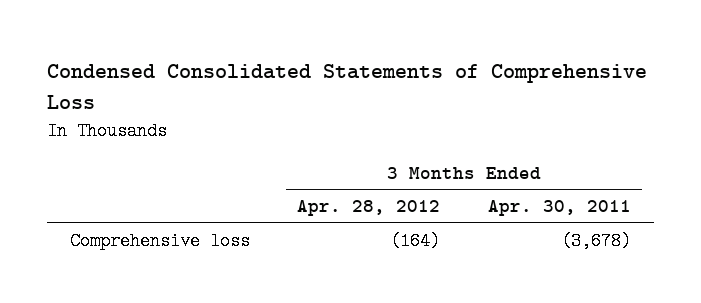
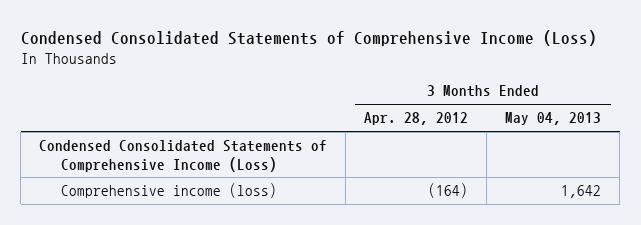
[46,63,647,110] Condensed Consolidated Statements of Comprehensive Loss -> [20,30,597,47] Condensed Consolidated Statements of Comprehensive Income (Loss)
[487,200,631,217] Apr. 30, 2011 -> none
none -> [505,112,602,126] May 04, 2013
none -> [39,140,328,172] Condensed Consolidated Statements of Comprehensive Income (Loss)
[70,231,251,250] Comprehensive loss -> [61,183,278,199] Comprehensive income (loss)

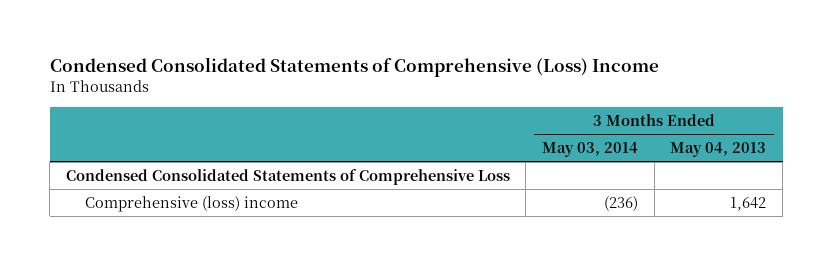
[20,30,597,47] Condensed Consolidated Statements of Comprehensive Income (Loss) -> [49,57,659,78] Condensed Consolidated Statements of Comprehensive (Loss) Income
[364,112,469,126] Apr. 28, 2012 -> none
none -> [542,142,639,158] May 03, 2014
[39,140,328,172] Condensed Consolidated Statements of Comprehensive Income (Loss) -> [65,168,510,185] Condensed Consolidated Statements of Comprehensive Loss
[61,183,278,199] Comprehensive income (loss) -> [85,195,299,212] Comprehensive (loss) income

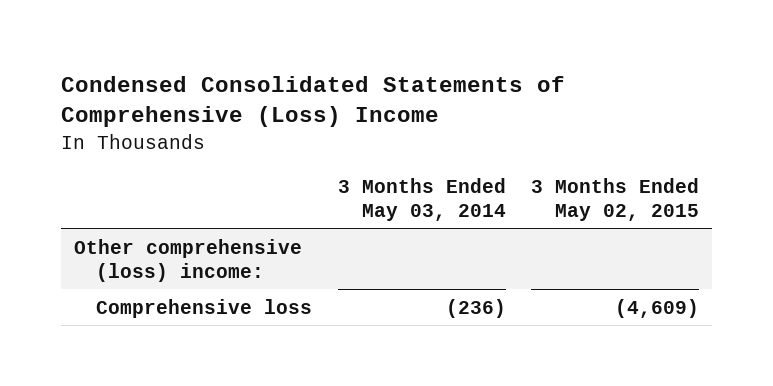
[670,142,767,158] May 04, 2013 -> none
none -> [531,177,700,221] 3 Months Ended May 02, 2015
[65,168,510,185] Condensed Consolidated Statements of Comprehensive Loss -> none
none -> [73,238,302,282] Other comprehensive (loss) income:
[85,195,299,212] Comprehensive (loss) income -> [95,298,312,318] Comprehensive loss

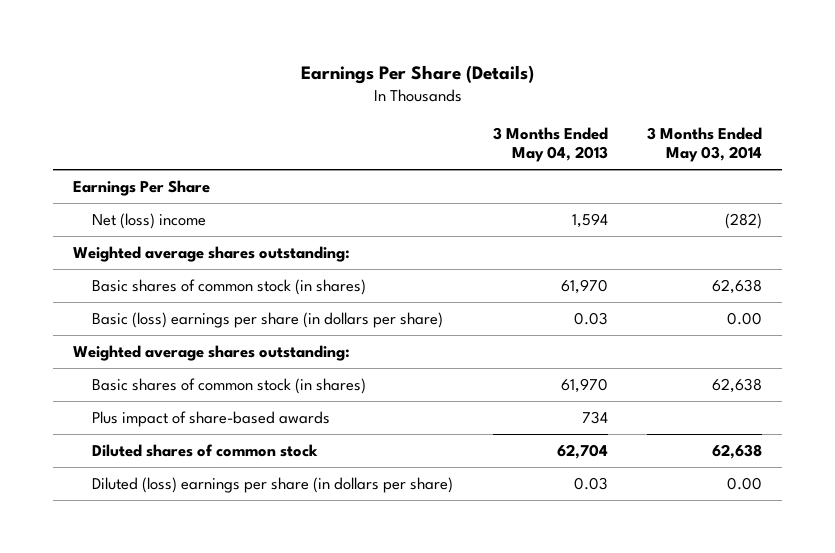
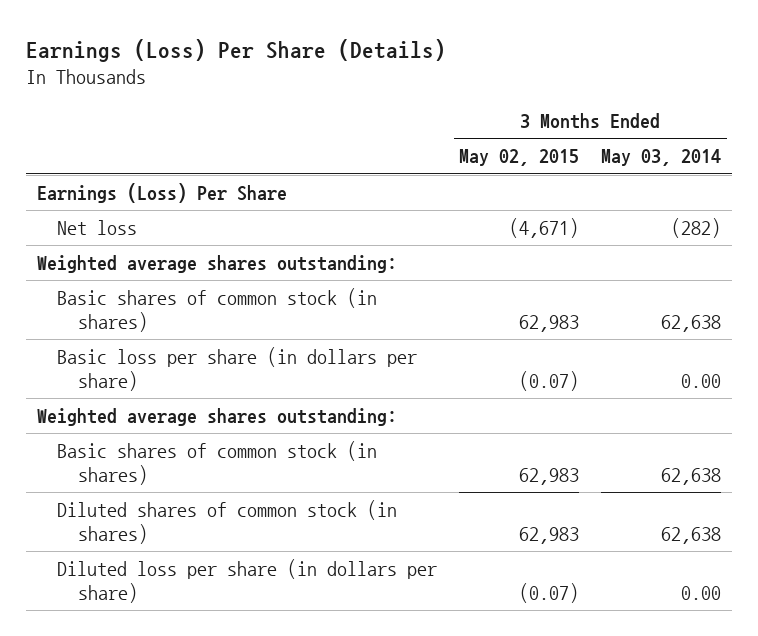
[300,64,534,84] Earnings Per Share (Details) -> [25,38,446,62] Earnings (Loss) Per Share (Details)
[492,126,608,163] 3 Months Ended May 04, 2013 -> none
none -> [459,149,580,167] May 02, 2015
[72,179,210,196] Earnings Per Share -> [36,182,287,203] Earnings (Loss) Per Share
[92,212,207,229] Net (loss) income -> [57,219,138,235] Net loss
[92,311,444,328] Basic (loss) earnings per share (in dollars per share) -> [57,346,418,392] Basic loss per share (in dollars per share)
[92,410,331,427] Plus impact of share-based awards -> none
[92,443,319,457] Diluted shares of common stock -> [57,499,398,545] Diluted shares of common stock (in shares)
[92,476,454,493] Diluted (loss) earnings per share (in dollars per share) -> [57,558,438,604] Diluted loss per share (in dollars per share)

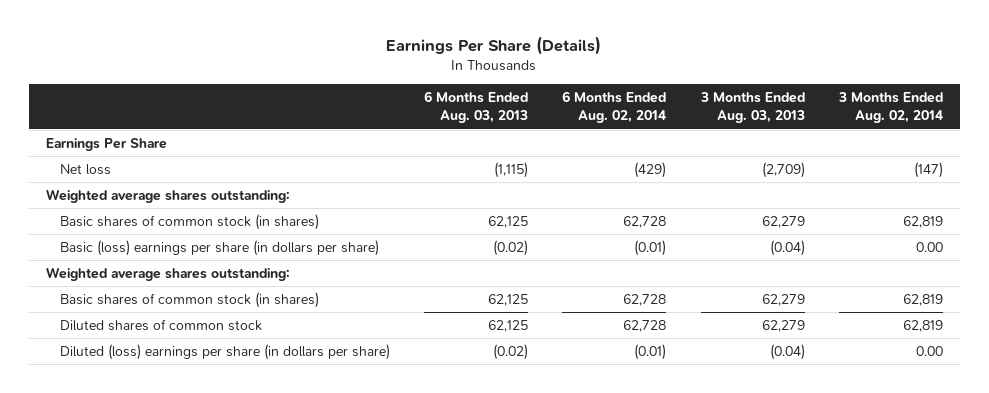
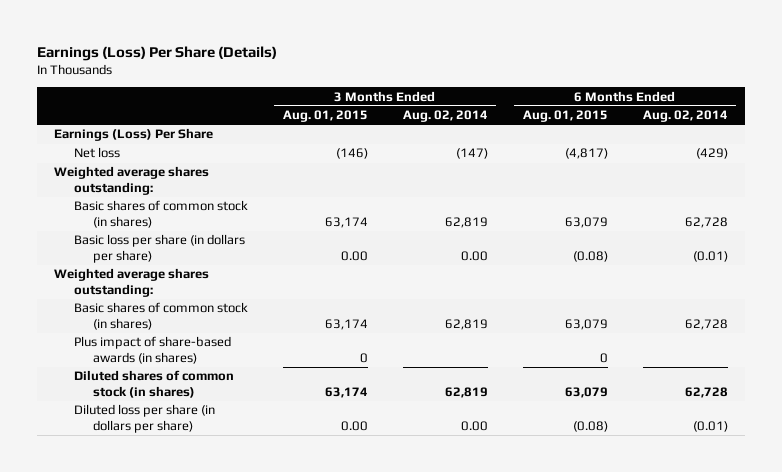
[386,35,602,55] Earnings Per Share (Details) -> [36,45,277,61] Earnings (Loss) Per Share (Details)
[424,91,529,124] 6 Months Ended Aug. 03, 2013 -> none
[699,92,805,124] 3 Months Ended Aug. 03, 2013 -> none
none -> [282,110,368,123] Aug. 01, 2015
none -> [522,110,608,123] Aug. 01, 2015
[45,138,167,152] Earnings Per Share -> [54,128,214,142] Earnings (Loss) Per Share
[59,240,379,257] Basic (loss) earnings per share (in dollars per share) -> [73,234,245,263] Basic loss per share (in dollars per share)
none -> [73,336,231,364] Plus impact of share-based awards (in shares)
[59,319,262,332] Diluted shares of common stock -> [73,370,234,398] Diluted shares of common stock (in shares)
[59,344,390,361] Diluted (loss) earnings per share (in dollars per share) -> [73,404,215,433] Diluted loss per share (in dollars per share)

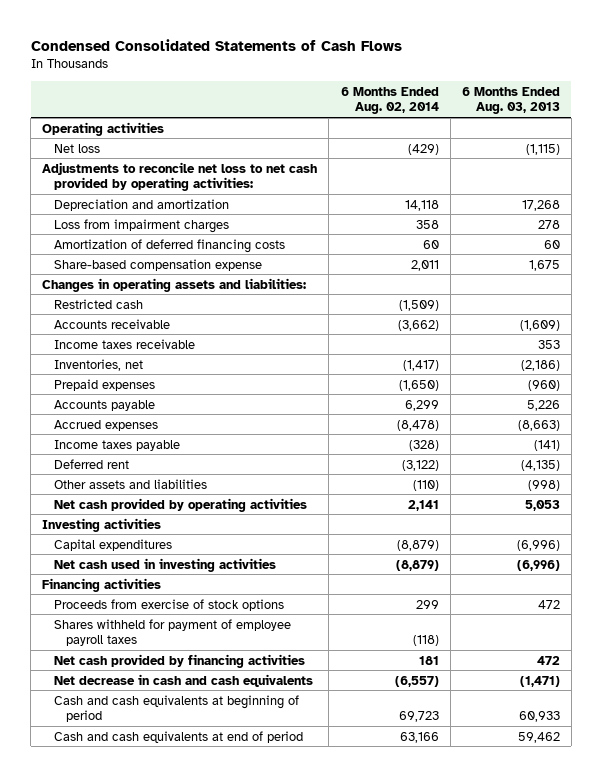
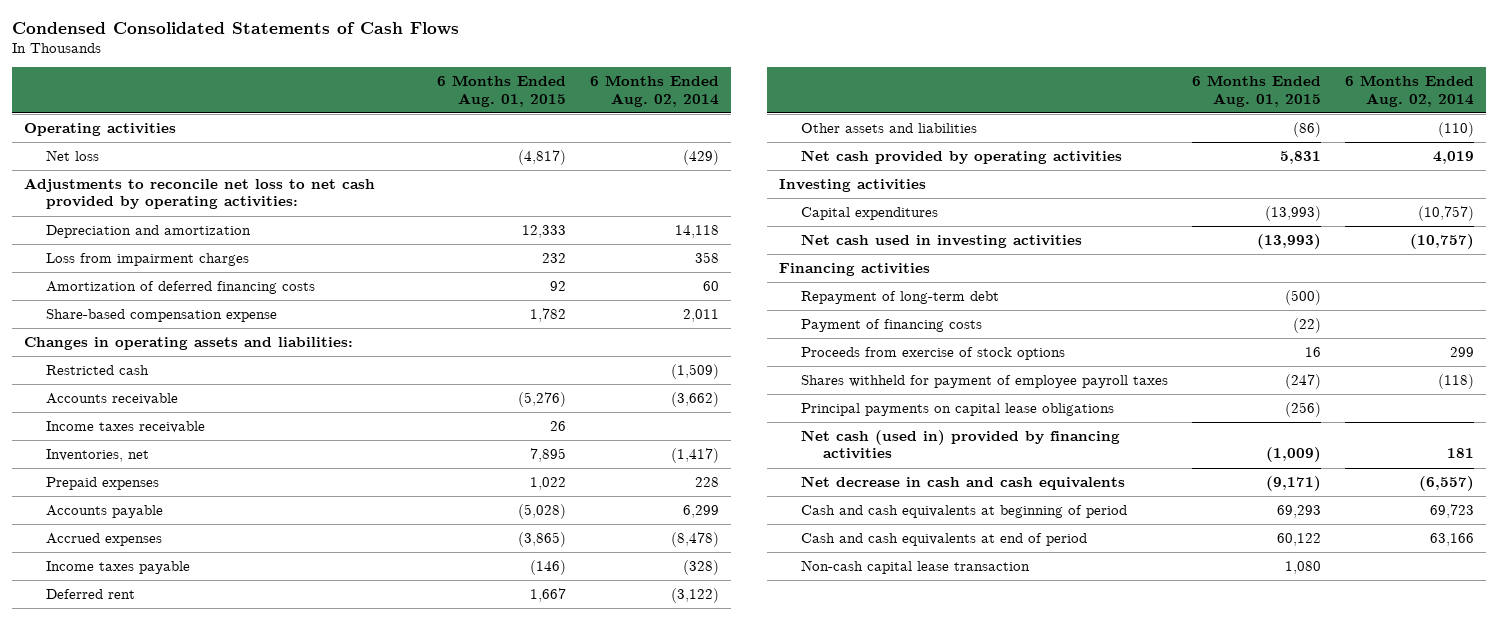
[461,86,560,115] 6 Months Ended Aug. 03, 2013 -> none
none -> [436,75,566,107] 6 Months Ended Aug. 01, 2015
[398,379,439,391] (1,650) -> [694,477,719,488] 228
[407,499,439,511] 2,141 -> [1432,151,1474,165] 4,019
[396,539,439,551] (8,879) -> [1417,206,1474,222] (10,757)
[395,559,439,571] (8,879) -> [1409,234,1474,250] (10,757)
none -> [800,291,999,305] Repayment of long-term debt
none -> [800,319,982,333] Payment of financing costs
none -> [800,403,1114,417] Principal payments on capital lease obligations
[54,653,306,668] Net cash provided by financing activities -> [800,430,1120,460] Net cash (used in) provided by financing activities
none -> [800,560,1030,575] Non-cash capital lease transaction

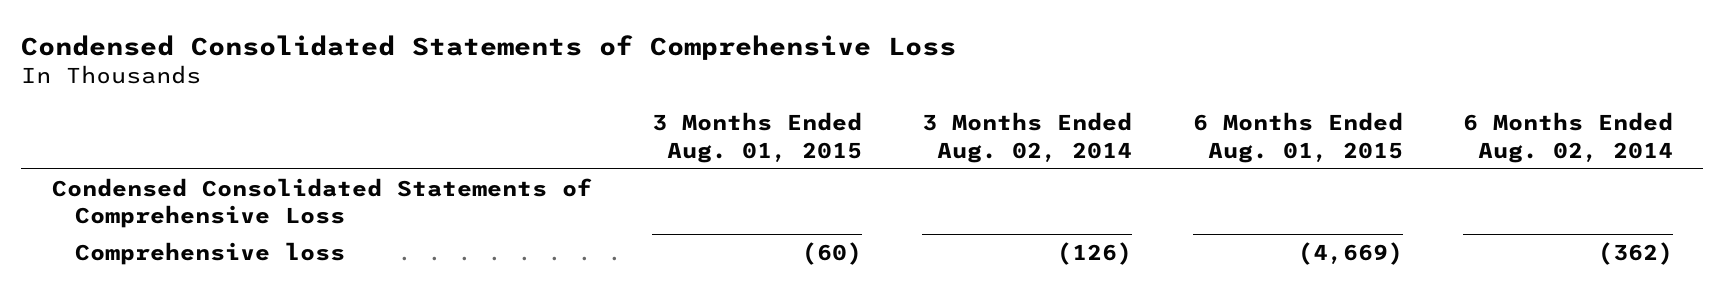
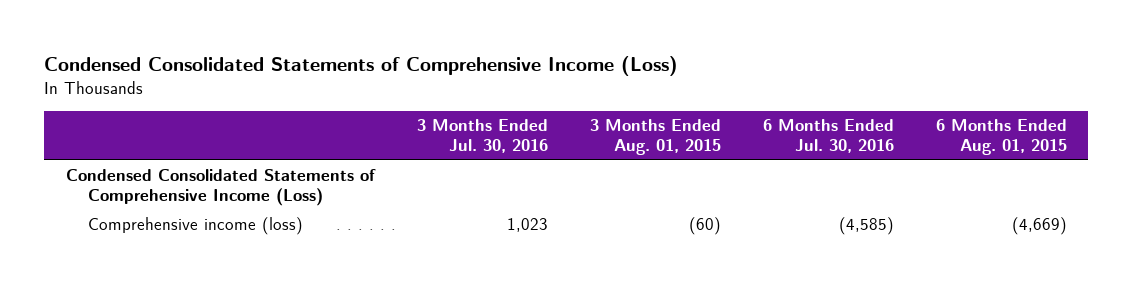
[21,34,957,60] Condensed Consolidated Statements of Comprehensive Loss -> [44,55,679,76] Condensed Consolidated Statements of Comprehensive Income (Loss)
[922,112,1133,163] 3 Months Ended Aug. 02, 2014 -> none
[1463,112,1674,163] 6 Months Ended Aug. 02, 2014 -> none
none -> [416,119,548,154] 3 Months Ended Jul. 30, 2016
none -> [763,119,895,154] 6 Months Ended Jul. 30, 2016
[51,177,592,229] Condensed Consolidated Statements of Comprehensive Loss -> [65,169,376,207] Condensed Consolidated Statements of Comprehensive Income (Loss)
[74,241,345,265] Comprehensive loss -> [87,217,303,236] Comprehensive income (loss)

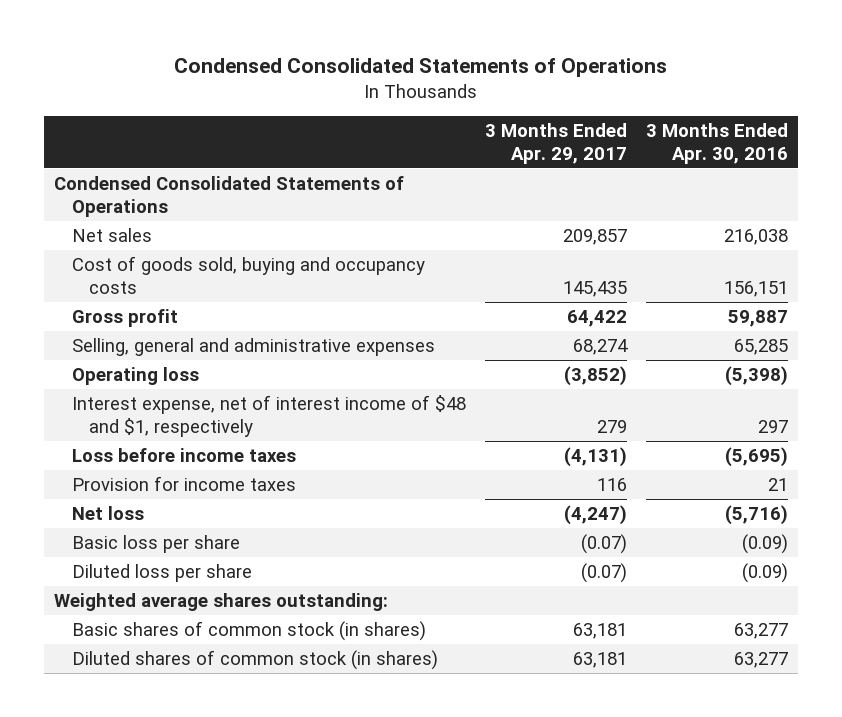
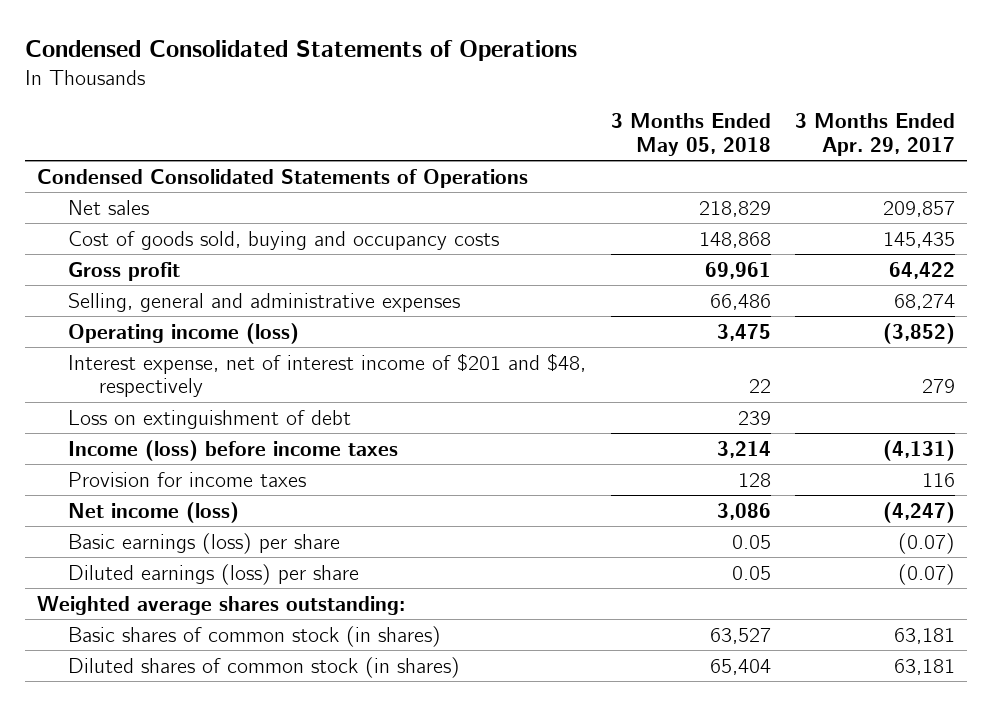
[646,122,789,164] 3 Months Ended Apr. 30, 2016 -> none
none -> [610,112,771,156] 3 Months Ended May 05, 2018
[71,366,199,385] Operating loss -> [68,322,300,344] Operating income (loss)
[71,394,466,437] Interest expense, net of interest income of $48 and $1, respectively -> [68,352,587,398] Interest expense, net of interest income of $201 and $48, respectively
none -> [68,409,352,429] Loss on extinguishment of debt
[71,447,296,462] Loss before income taxes -> [68,439,399,461] Income (loss) before income taxes
[71,505,144,520] Net loss -> [68,501,240,523] Net income (loss)
[71,534,240,553] Basic loss per share -> [68,532,341,554] Basic earnings (loss) per share
[71,563,252,582] Diluted loss per share -> [68,563,360,585] Diluted earnings (loss) per share

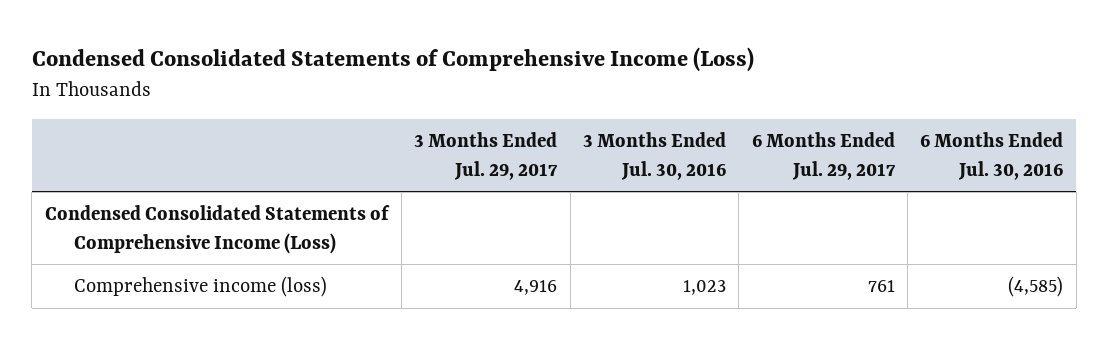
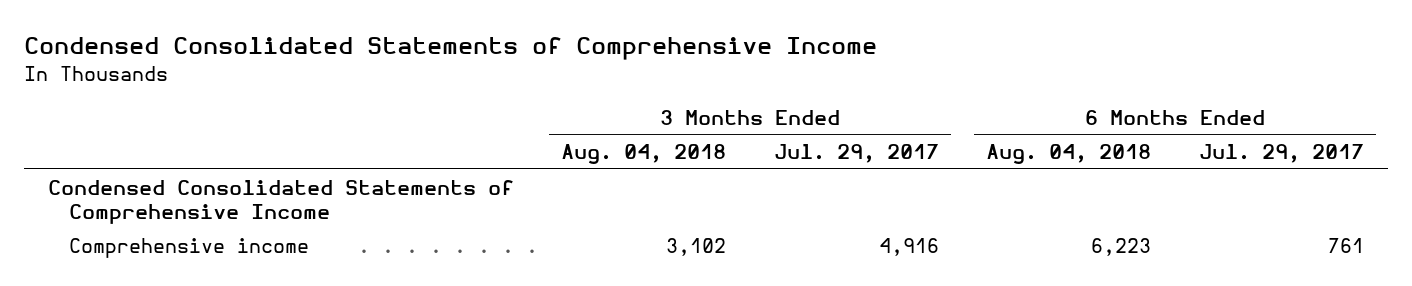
[31,47,754,73] Condensed Consolidated Statements of Comprehensive Income (Loss) -> [23,37,877,61] Condensed Consolidated Statements of Comprehensive Income
[582,131,726,180] 3 Months Ended Jul. 30, 2016 -> none
[920,131,1064,180] 6 Months Ended Jul. 30, 2016 -> none
none -> [561,143,727,164] Aug. 04, 2018
none -> [986,143,1152,164] Aug. 04, 2018
[44,205,390,255] Condensed Consolidated Statements of Comprehensive Income (Loss) -> [47,179,514,224] Condensed Consolidated Statements of Comprehensive Income
[73,276,327,298] Comprehensive income (loss) -> [68,237,309,258] Comprehensive income

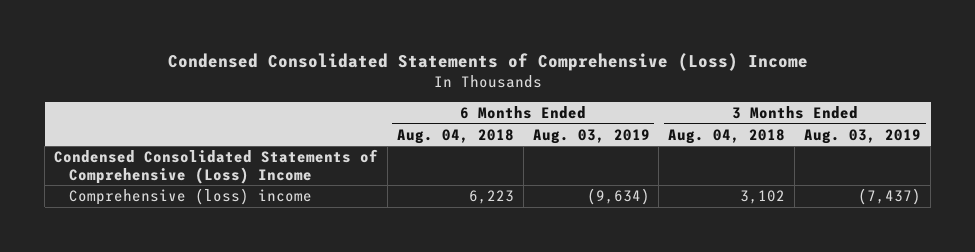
[23,37,877,61] Condensed Consolidated Statements of Comprehensive Income -> [167,53,808,72] Condensed Consolidated Statements of Comprehensive (Loss) Income
[773,143,939,163] Jul. 29, 2017 -> none
[1198,143,1364,163] Jul. 29, 2017 -> none
none -> [532,128,650,144] Aug. 03, 2019
none -> [804,128,922,144] Aug. 03, 2019
[47,179,514,224] Condensed Consolidated Statements of Comprehensive Income -> [53,148,378,184] Condensed Consolidated Statements of Comprehensive (Loss) Income
[68,237,309,258] Comprehensive income -> [69,187,313,205] Comprehensive (loss) income

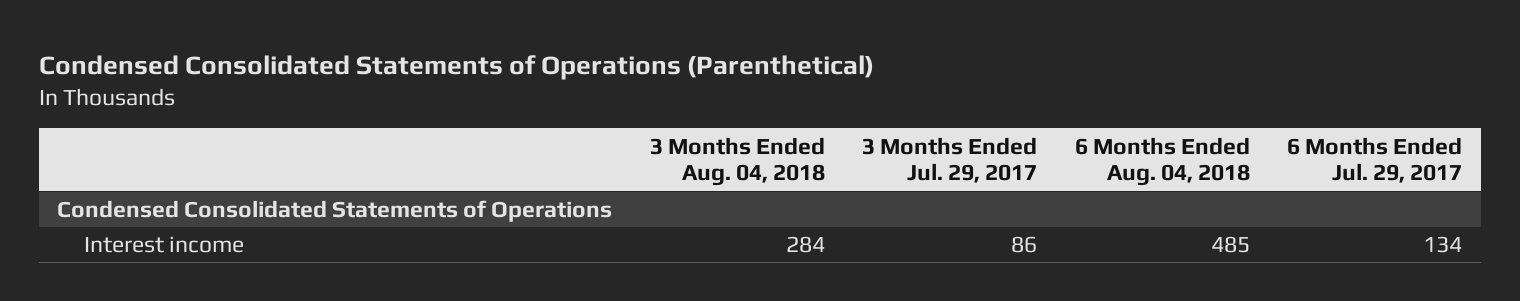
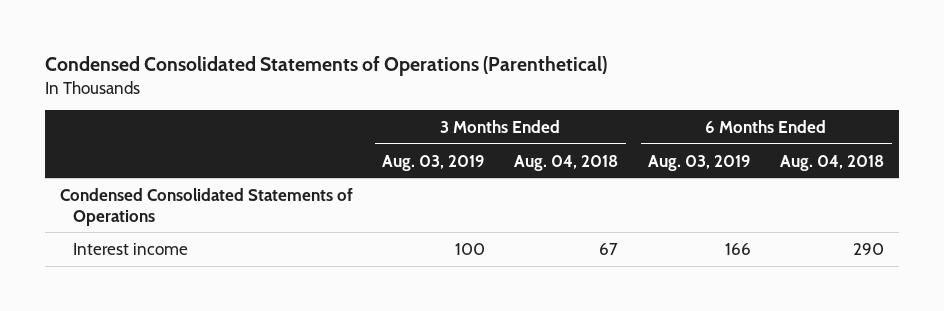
[862,136,1038,184] 3 Months Ended Jul. 29, 2017 -> none
[1287,136,1463,184] 6 Months Ended Jul. 29, 2017 -> none
none -> [382,154,486,171] Aug. 03, 2019
none -> [647,154,751,171] Aug. 03, 2019
[785,236,825,254] 284 -> [599,242,619,255] 67
[1210,236,1250,254] 485 -> [853,242,885,255] 290

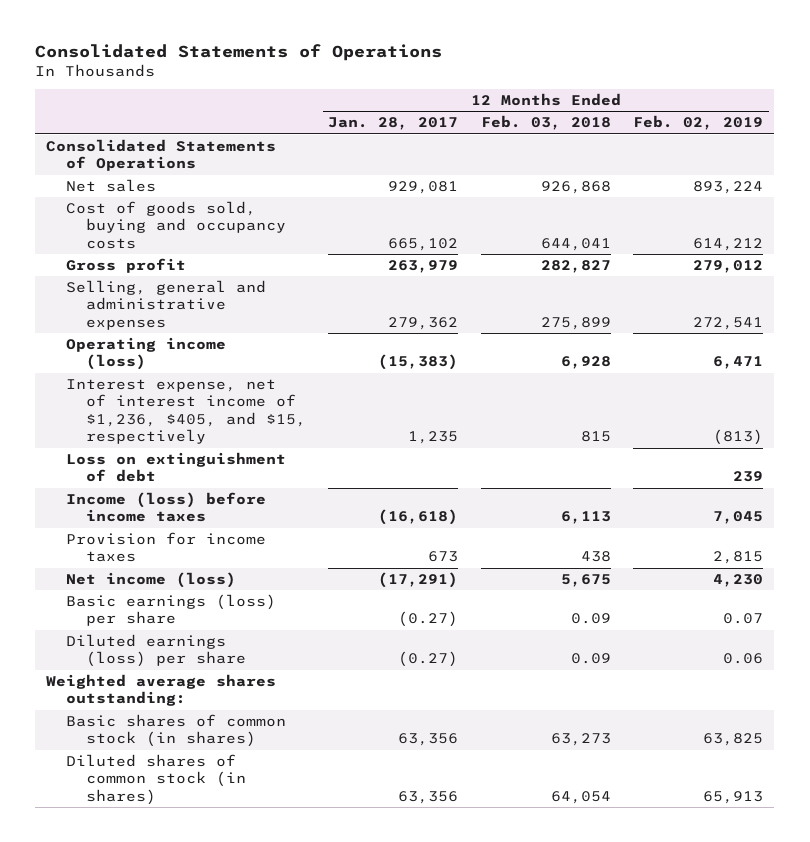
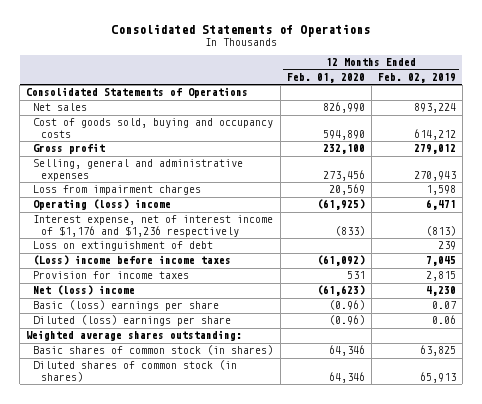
[328,117,459,131] Jan. 28, 2017 -> none
[480,115,611,131] Feb. 03, 2018 -> none
none -> [286,72,365,83] Feb. 01, 2020
[693,316,764,330] 272,541 -> [413,171,456,182] 270,943
none -> [33,185,202,196] Loss from impairment charges
[66,336,227,371] Operating income (loss) -> [33,199,172,211] Operating (loss) income
[66,378,306,445] Interest expense, net of interest income of $1,236, $405, and $15, respectively -> [33,215,274,238] Interest expense, net of interest income of $1,176 and $1,236 respectively
[66,491,267,523] Income (loss) before income taxes -> [33,255,232,266] (Loss) income before income taxes
[66,571,237,588] Net income (loss) -> [33,285,136,296] Net (loss) income
[66,593,277,627] Basic earnings (loss) per share -> [33,300,220,312] Basic (loss) earnings per share
[66,633,246,668] Diluted earnings (loss) per share -> [33,315,232,327] Diluted (loss) earnings per share

